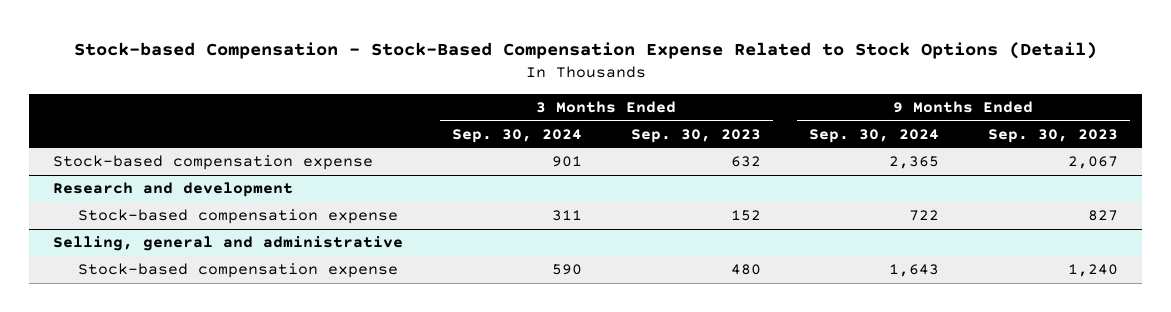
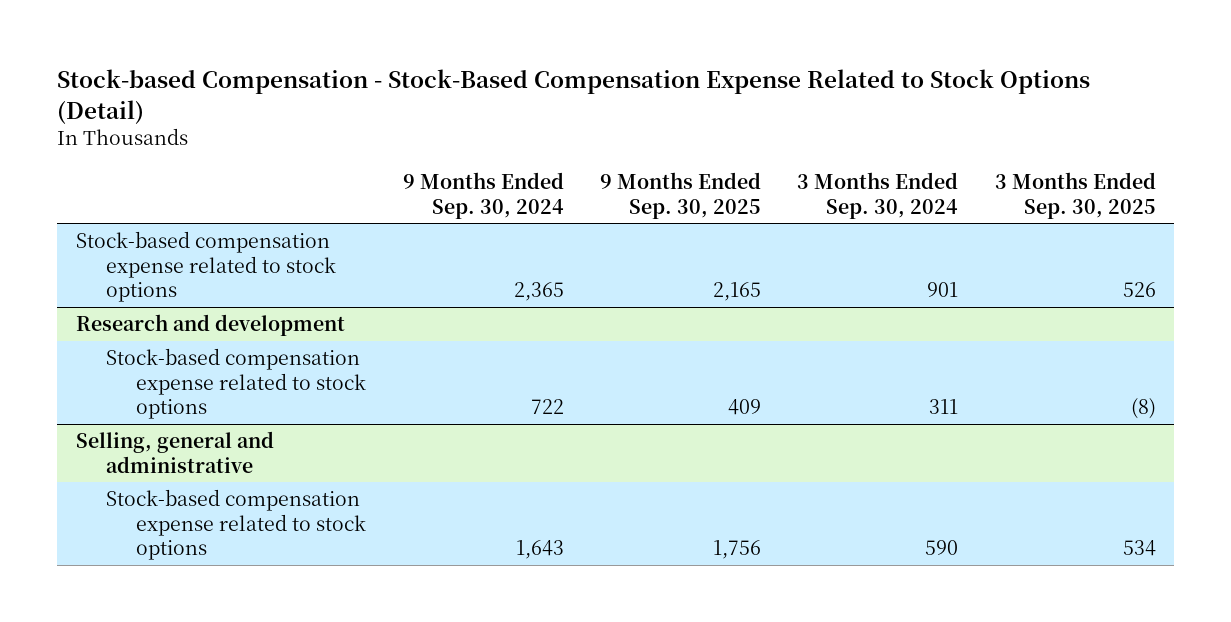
[630,128,761,143] Sep. 30, 2023 -> none
[987,128,1118,143] Sep. 30, 2023 -> none
none -> [599,172,761,219] 9 Months Ended Sep. 30, 2025
none -> [994,172,1156,219] 3 Months Ended Sep. 30, 2025
[53,155,374,171] Stock-based compensation expense -> [75,231,336,303] Stock-based compensation expense related to stock options
[78,209,399,225] Stock-based compensation expense -> [105,348,367,420] Stock-based compensation expense related to stock options
[78,263,399,279] Stock-based compensation expense -> [105,489,367,561] Stock-based compensation expense related to stock options

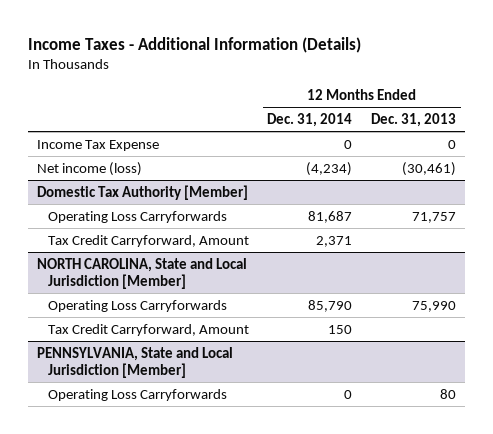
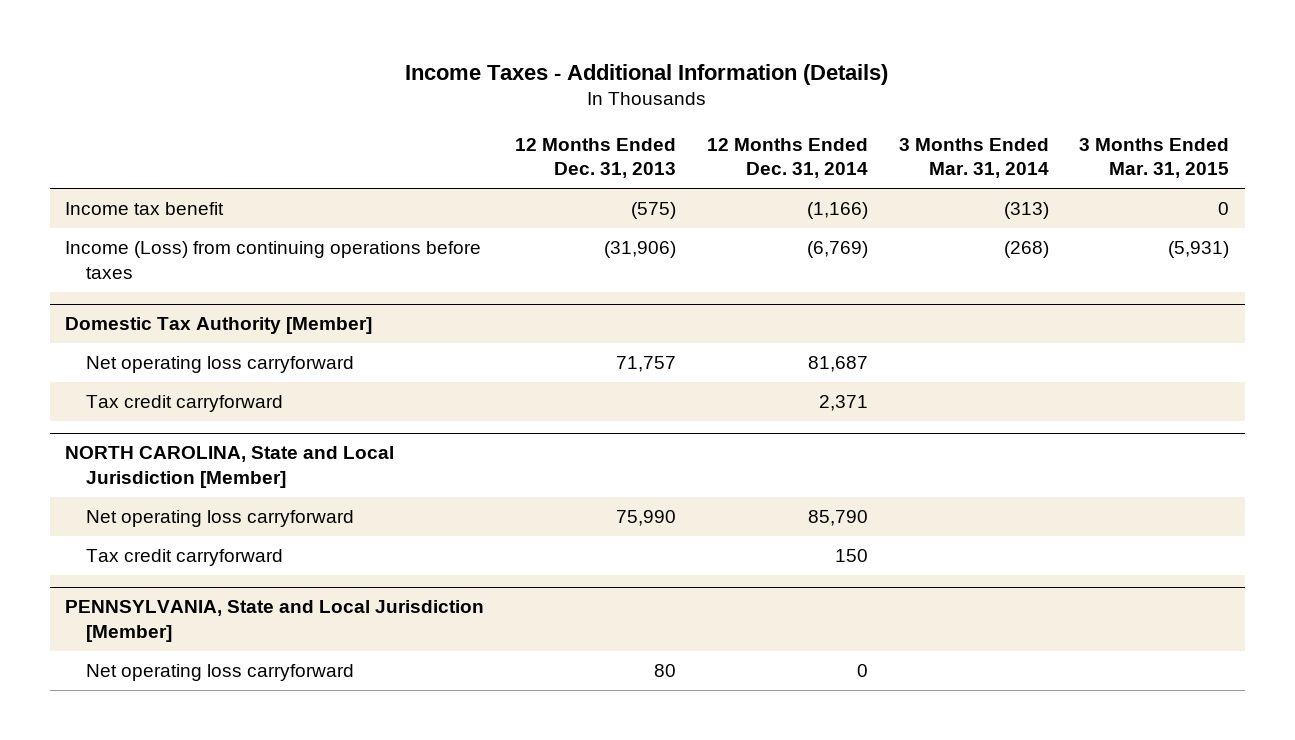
none -> [898,137,1049,179] 3 Months Ended Mar. 31, 2014
none -> [1079,137,1230,179] 3 Months Ended Mar. 31, 2015
[36,161,142,176] Net income (loss) -> none
[36,139,159,151] Income Tax Expense -> [65,202,225,216] Income tax benefit
[344,139,353,149] 0 -> [806,202,868,220] (1,166)
[448,139,457,149] 0 -> [631,202,677,220] (575)
none -> [65,241,482,279] Income (Loss) from continuing operations before taxes
[47,210,227,223] Operating Loss Carryforwards -> [86,356,355,374] Net operating loss carryforward
[47,234,249,247] Tax Credit Carryforward, Amount -> [86,395,284,413] Tax credit carryforward
[47,299,227,312] Operating Loss Carryforwards -> [86,510,355,528] Net operating loss carryforward
[47,323,249,336] Tax Credit Carryforward, Amount -> [86,549,284,567] Tax credit carryforward
[47,388,227,401] Operating Loss Carryforwards -> [86,664,355,682] Net operating loss carryforward

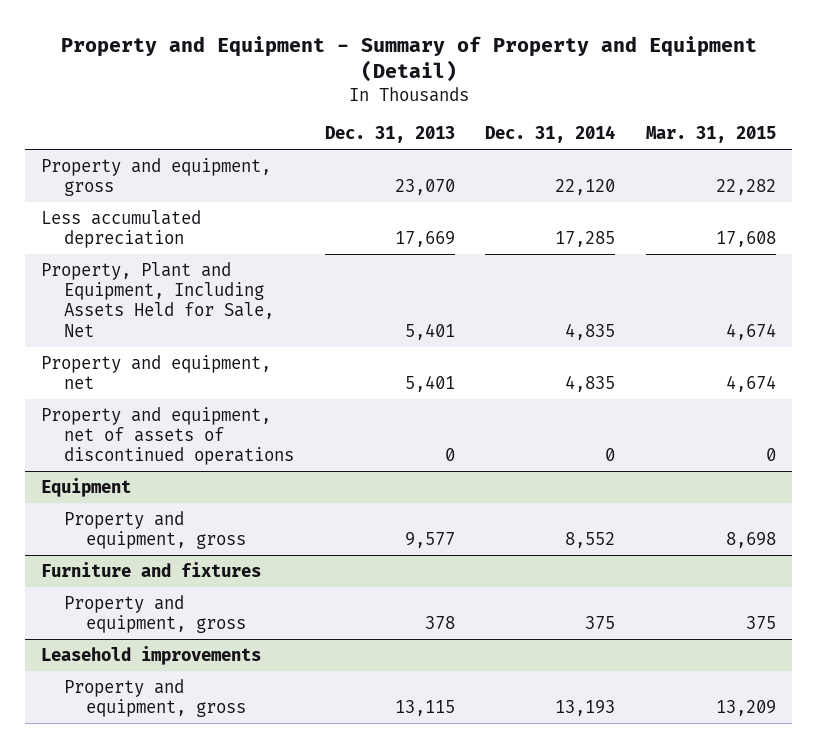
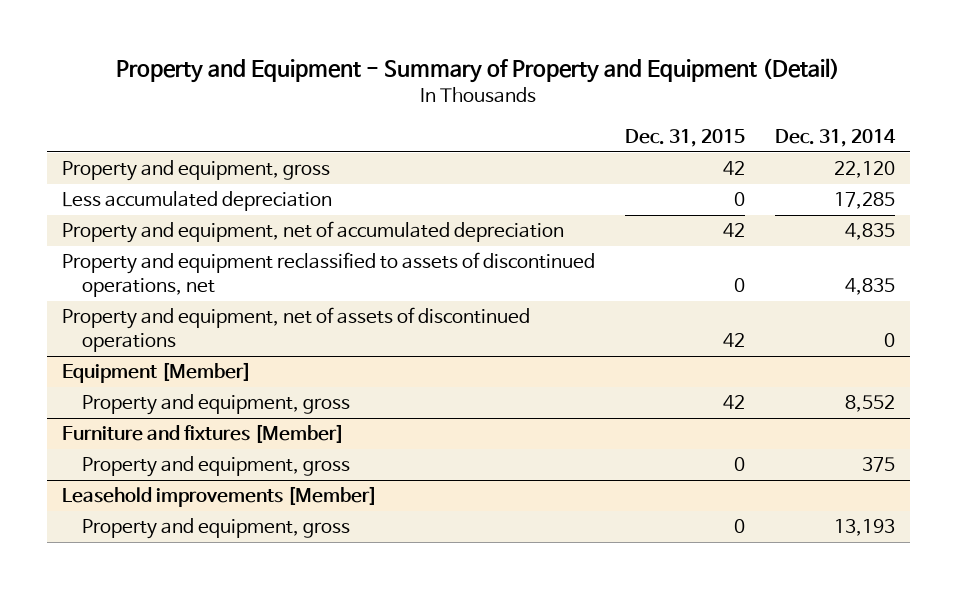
[324,126,455,144] Dec. 31, 2013 -> none
[646,126,777,144] Mar. 31, 2015 -> none
none -> [624,129,745,148] Dec. 31, 2015
[40,261,274,337] Property, Plant and Equipment, Including Assets Held for Sale, Net -> [61,221,564,244] Property and equipment, net of accumulated depreciation
[40,354,271,390] Property and equipment, net -> [61,252,595,298] Property and equipment reclassified to assets of discontinued operations, net
[40,477,131,497] Equipment -> [61,362,251,384] Equipment [Member]
[40,561,261,577] Furniture and fixtures -> [61,424,344,444] Furniture and fixtures [Member]
[40,645,261,665] Leasehold improvements -> [61,486,377,508] Leasehold improvements [Member]

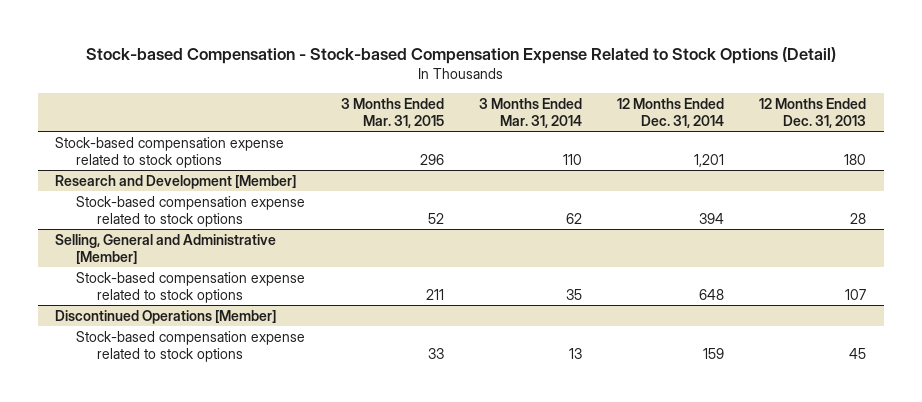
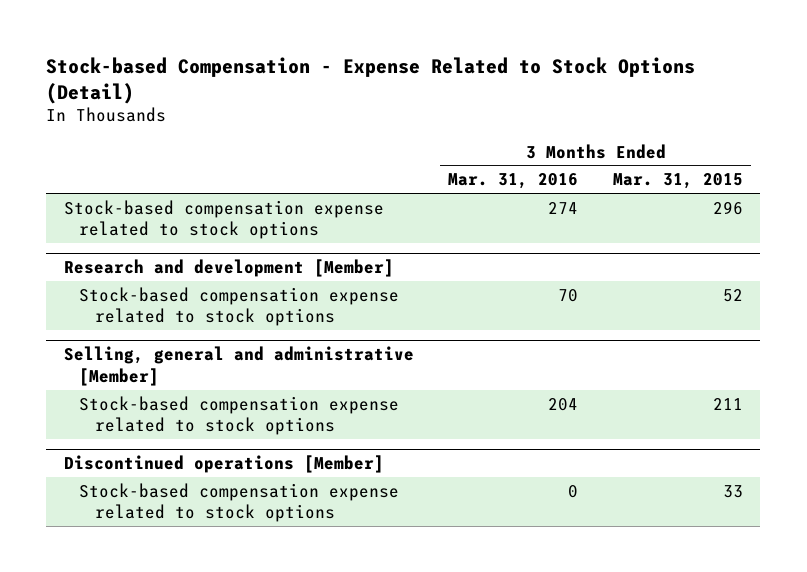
[85,46,836,64] Stock-based Compensation - Stock-based Compensation Expense Related to Stock Options (Detail) -> [46,56,696,104] Stock-based Compensation - Expense Related to Stock Options (Detail)
[478,97,582,128] 3 Months Ended Mar. 31, 2014 -> none
[617,97,725,128] 12 Months Ended Dec. 31, 2014 -> none
[759,97,867,128] 12 Months Ended Dec. 31, 2013 -> none
none -> [448,173,579,190] Mar. 31, 2016
[55,174,297,189] Research and Development [Member] -> [63,259,394,278] Research and development [Member]
[55,233,277,264] Selling, General and Administrative [Member] -> [63,346,414,386] Selling, general and administrative [Member]
[55,309,277,324] Discontinued Operations [Member] -> [63,455,384,474] Discontinued operations [Member]

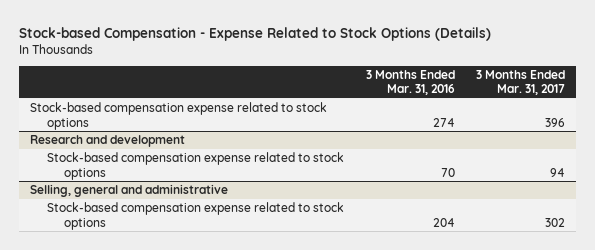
[46,56,696,104] Stock-based Compensation - Expense Related to Stock Options (Detail) -> [19,26,492,41] Stock-based Compensation - Expense Related to Stock Options (Details)
[612,173,743,190] Mar. 31, 2015 -> none
none -> [476,69,566,96] 3 Months Ended Mar. 31, 2017
[63,259,394,278] Research and development [Member] -> [30,135,186,148] Research and development
[63,346,414,386] Selling, general and administrative [Member] -> [30,184,229,198] Selling, general and administrative
[63,455,384,474] Discontinued operations [Member] -> none
[79,482,400,523] Stock-based compensation expense related to stock options -> none

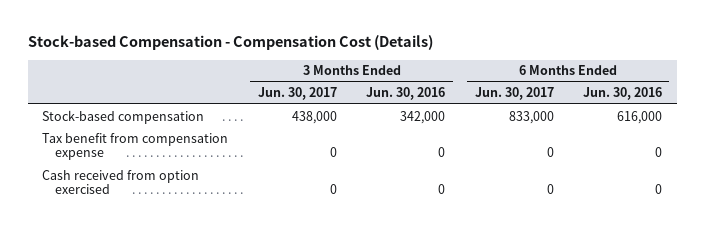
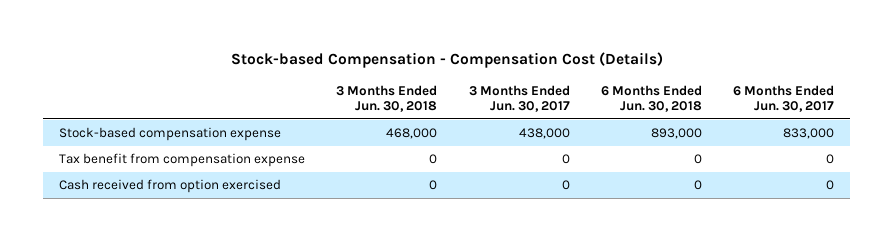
[366,87,446,101] Jun. 30, 2016 -> none
[583,87,663,101] Jun. 30, 2016 -> none
none -> [336,84,438,112] 3 Months Ended Jun. 30, 2018
none -> [601,84,703,112] 6 Months Ended Jun. 30, 2018
[42,109,205,124] Stock-based compensation -> [58,127,281,142] Stock-based compensation expense

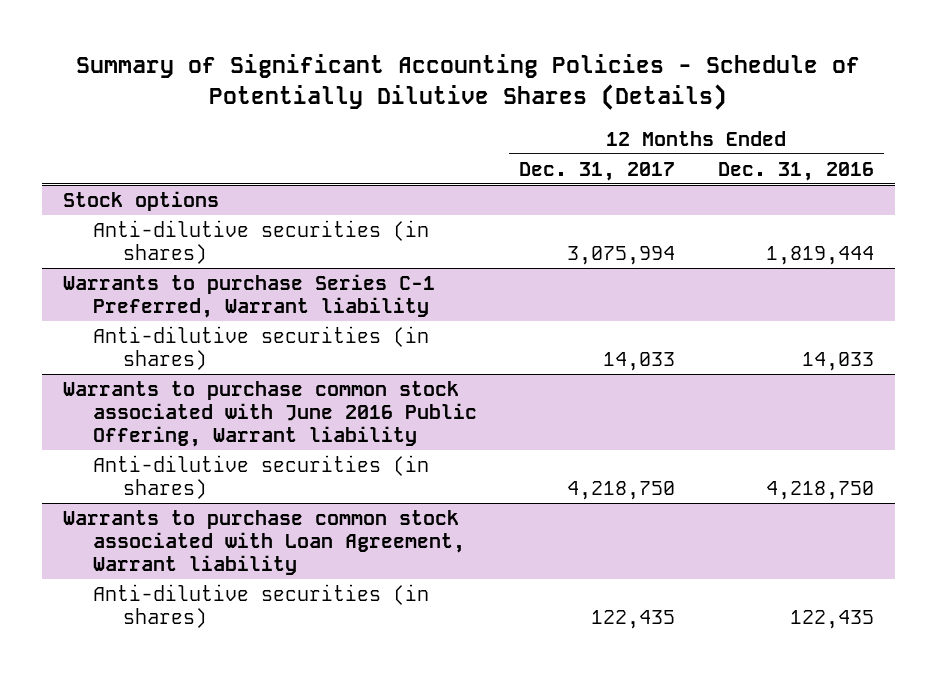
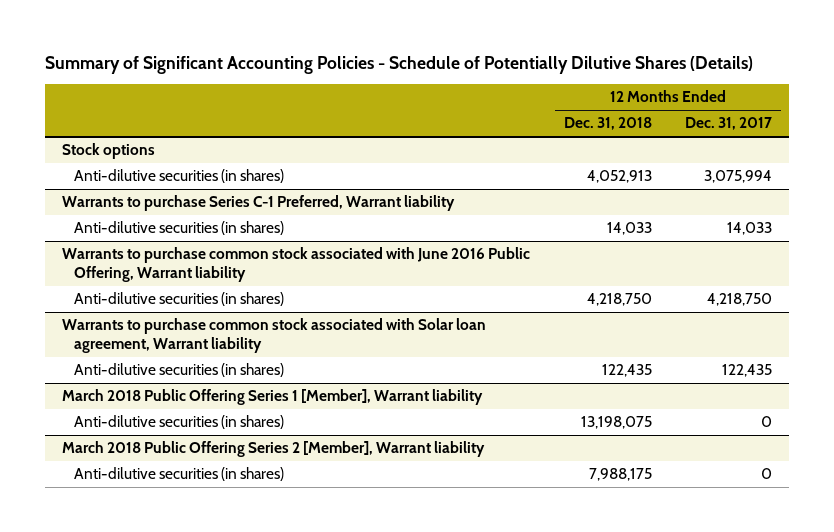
[717,161,874,181] Dec. 31, 2016 -> none
none -> [563,117,652,131] Dec. 31, 2018
[62,509,466,576] Warrants to purchase common stock associated with Loan Agreement, Warrant liability -> [61,318,486,354] Warrants to purchase common stock associated with Solar loan agreement, Warrant liability
none -> [61,389,483,406] March 2018 Public Offering Series 1 [Member], Warrant liability
none -> [74,415,285,430] Anti-dilutive securities (in shares)
none -> [61,441,485,458] March 2018 Public Offering Series 2 [Member], Warrant liability
none -> [74,467,285,482] Anti-dilutive securities (in shares)

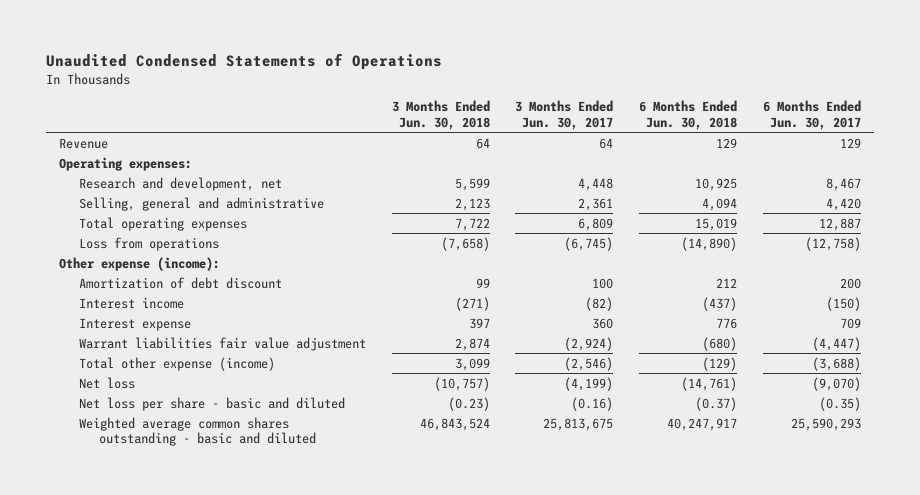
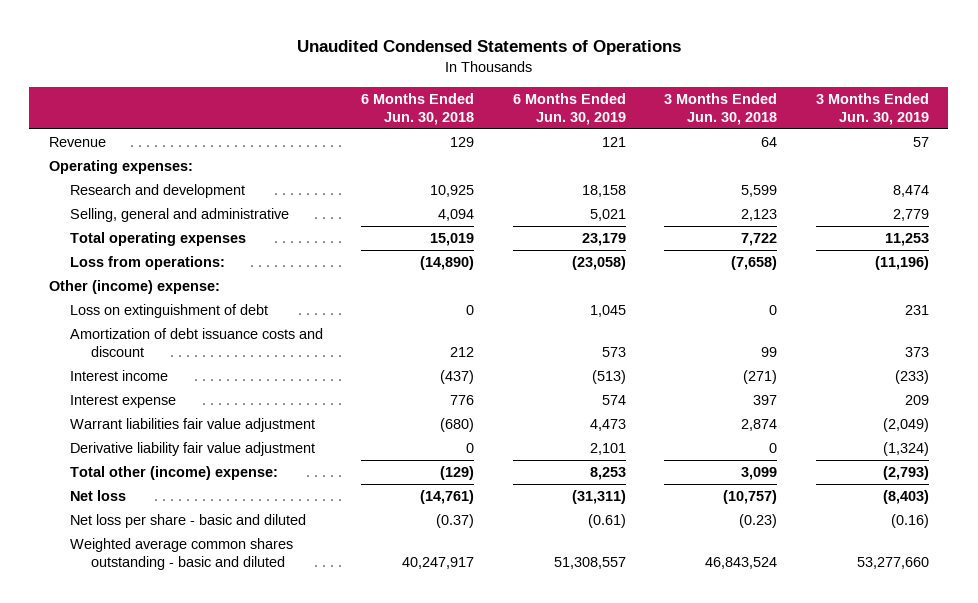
[515,100,614,130] 3 Months Ended Jun. 30, 2017 -> none
[763,100,862,130] 6 Months Ended Jun. 30, 2017 -> none
none -> [512,92,626,125] 6 Months Ended Jun. 30, 2019
none -> [815,92,929,125] 3 Months Ended Jun. 30, 2019
[78,176,282,191] Research and development, net -> [69,184,245,199] Research and development
[78,236,219,251] Loss from operations -> [69,256,225,271] Loss from operations:
[58,256,220,271] Other expense (income): -> [48,280,220,295] Other (income) expense:
none -> [69,304,268,319] Loss on extinguishment of debt
[78,276,282,289] Amortization of debt discount -> [69,328,323,358] Amortization of debt issuance costs and discount
none -> [69,442,315,457] Derivative liability fair value adjustment
[78,356,275,371] Total other expense (income) -> [69,466,278,481] Total other (income) expense:

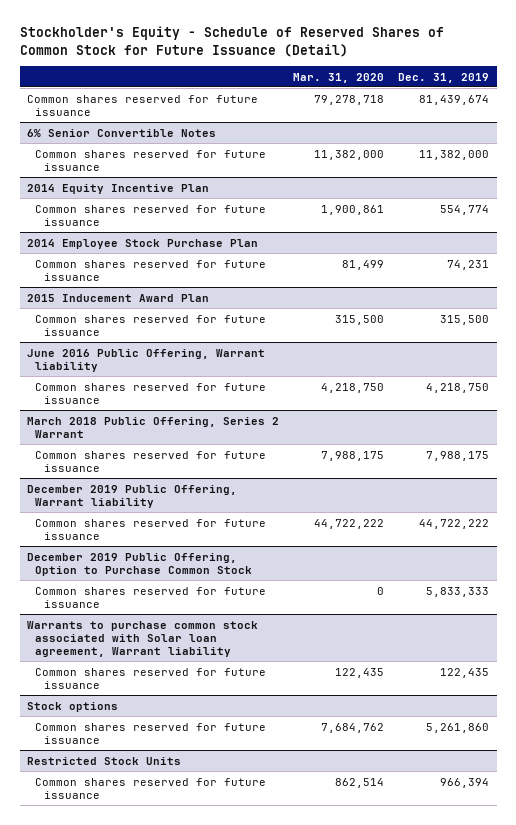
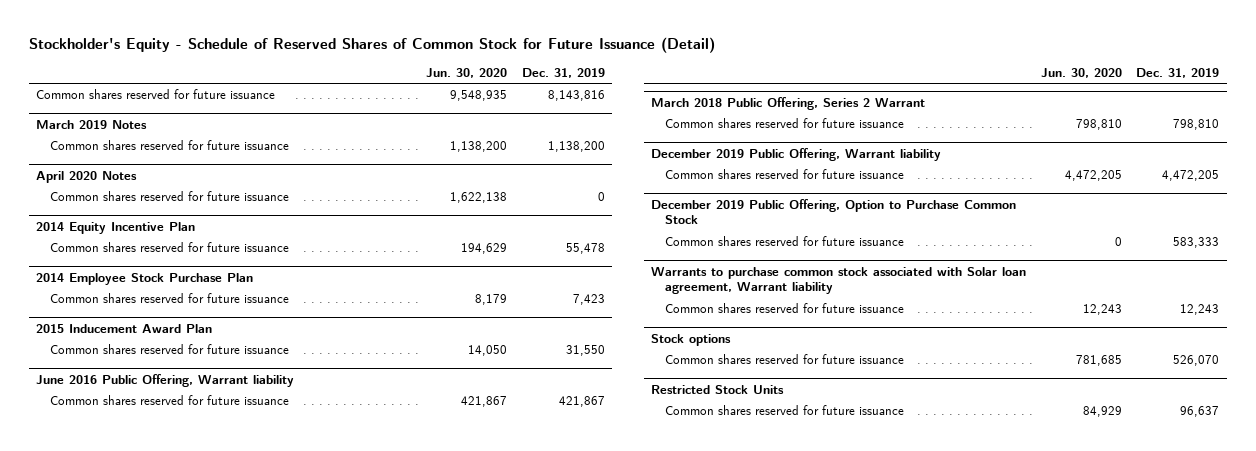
[293,72,385,83] Mar. 31, 2020 -> none
none -> [426,67,508,78] Jun. 30, 2020
[419,94,490,105] 81,439,674 -> [547,90,605,102] 8,143,816
[26,128,216,137] 6% Senior Convertible Notes -> [36,119,148,129] March 2019 Notes
[419,149,490,160] 11,382,000 -> [547,141,605,153] 1,138,200
none -> [36,170,138,183] April 2020 Notes
none -> [50,191,290,202] Common shares reserved for future issuance
[440,204,490,215] 554,774 -> [565,243,605,255] 55,478
[447,259,490,270] 74,231 -> [572,294,605,306] 7,423
[440,314,490,325] 315,500 -> [565,345,605,357] 31,550
[426,382,490,393] 4,218,750 -> [558,396,605,408] 421,867
[426,450,490,461] 7,988,175 -> [1173,119,1220,131] 798,810
[419,518,490,529] 44,722,222 -> [1162,170,1220,182] 4,472,205
[426,586,490,597] 5,833,333 -> [1173,237,1220,249] 583,333
[440,667,490,678] 122,435 -> [1180,304,1220,316] 12,243
[426,722,490,733] 5,261,860 -> [1173,355,1220,367] 526,070
[440,777,490,788] 966,394 -> [1180,406,1220,418] 96,637

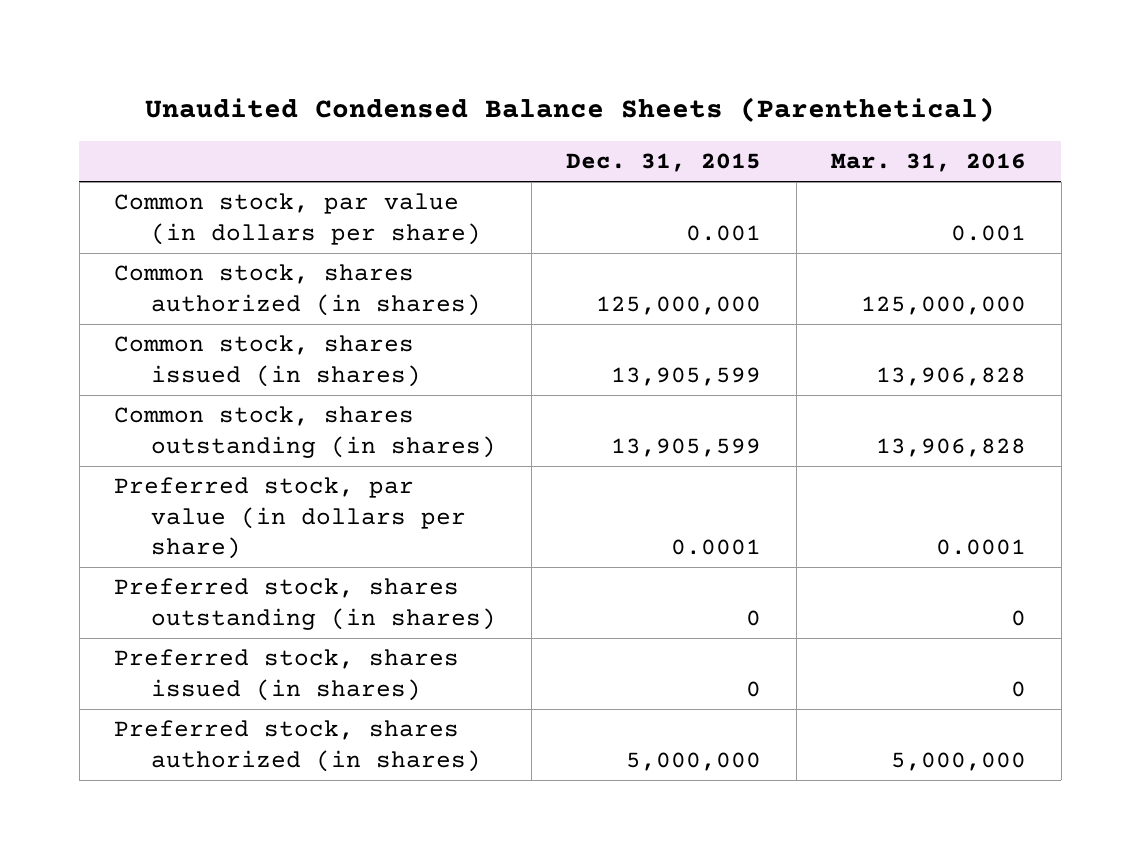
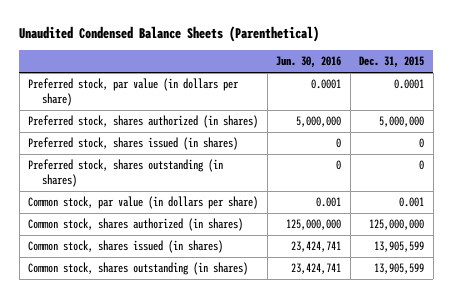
[831,153,1027,173] Mar. 31, 2016 -> none
none -> [276,56,342,69] Jun. 30, 2016
[114,477,467,559] Preferred stock, par value (in dollars per share) -> [28,78,240,107] Preferred stock, par value (in dollars per share)
[114,720,482,772] Preferred stock, shares authorized (in shares) -> [28,115,259,129] Preferred stock, shares authorized (in shares)
[114,649,460,701] Preferred stock, shares issued (in shares) -> [28,137,239,151] Preferred stock, shares issued (in shares)
[114,578,497,630] Preferred stock, shares outstanding (in shares) -> [28,159,224,188] Preferred stock, shares outstanding (in shares)

